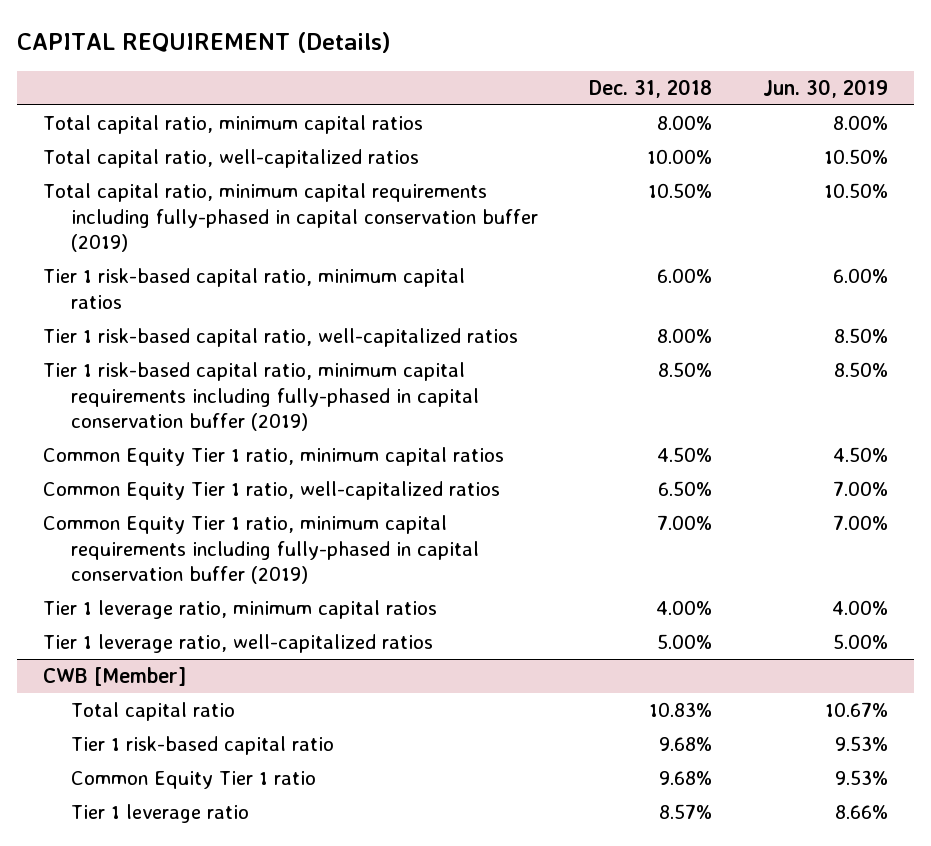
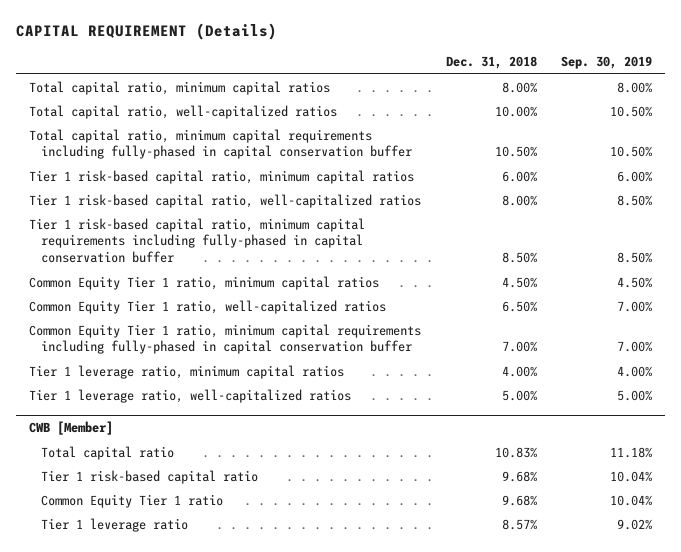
[763,79,889,99] Jun. 30, 2019 -> none
none -> [561,55,653,69] Sep. 30, 2019
[42,183,538,253] Total capital ratio, minimum capital requirements including fully-phased in capital conservation buffer (2019) -> [28,128,412,160] Total capital ratio, minimum capital requirements including fully-phased in capital conservation buffer
[42,362,479,432] Tier 1 risk-based capital ratio, minimum capital requirements including fully-phased in capital conservation buffer (2019) -> [28,217,365,263] Tier 1 risk-based capital ratio, minimum capital requirements including fully-phased in capital conservation buffer
[42,515,479,585] Common Equity Tier 1 ratio, minimum capital requirements including fully-phased in capital conservation buffer (2019) -> [28,323,421,355] Common Equity Tier 1 ratio, minimum capital requirements including fully-phased in capital conservation buffer

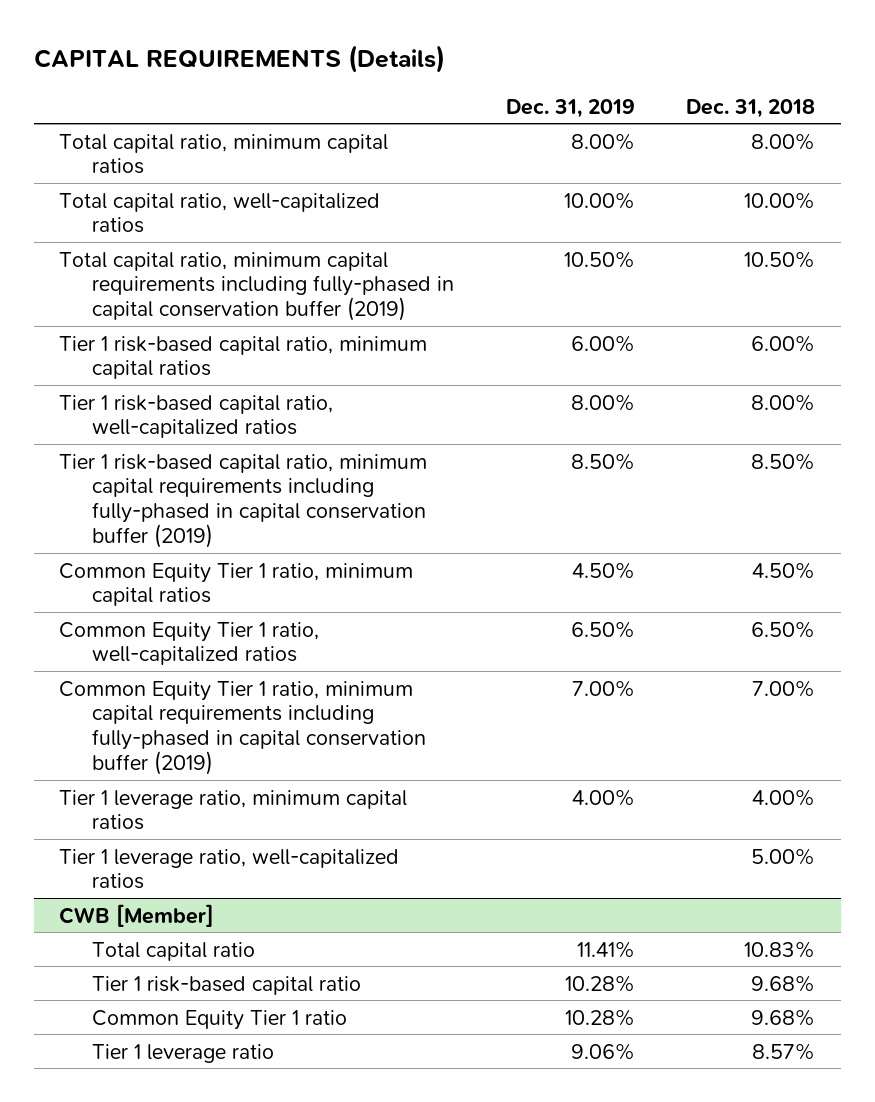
[16,23,278,41] CAPITAL REQUIREMENT (Details) -> [33,45,445,74] CAPITAL REQUIREMENTS (Details)
[561,55,653,69] Sep. 30, 2019 -> none
none -> [505,98,635,118] Dec. 31, 2019
[28,128,412,160] Total capital ratio, minimum capital requirements including fully-phased in capital conservation buffer -> [59,251,455,322] Total capital ratio, minimum capital requirements including fully-phased in capital conservation buffer (2019)
[28,217,365,263] Tier 1 risk-based capital ratio, minimum capital requirements including fully-phased in capital conservation buffer -> [59,453,428,549] Tier 1 risk-based capital ratio, minimum capital requirements including fully-phased in capital conservation buffer (2019)
[28,323,421,355] Common Equity Tier 1 ratio, minimum capital requirements including fully-phased in capital conservation buffer -> [59,680,427,776] Common Equity Tier 1 ratio, minimum capital requirements including fully-phased in capital conservation buffer (2019)

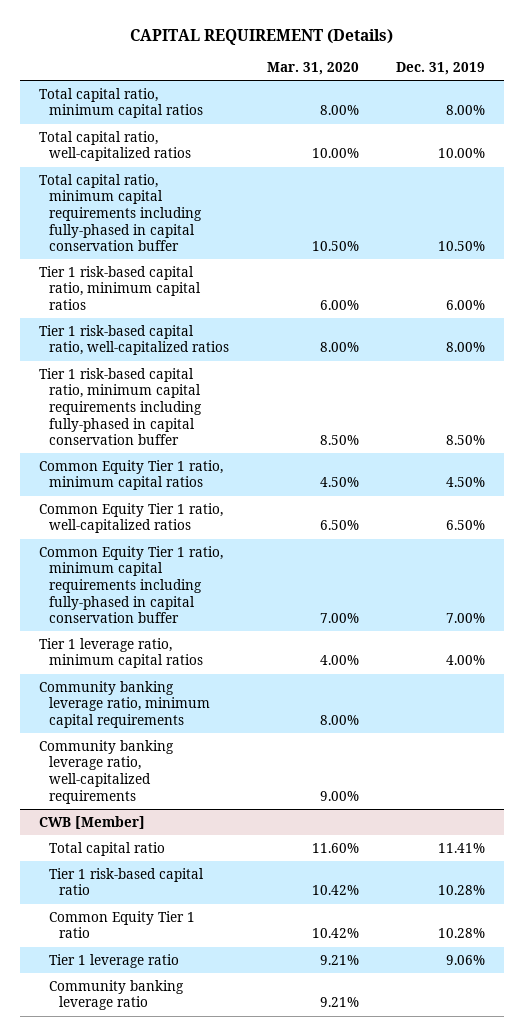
[33,45,445,74] CAPITAL REQUIREMENTS (Details) -> [130,28,394,45] CAPITAL REQUIREMENT (Details)
[686,98,816,118] Dec. 31, 2018 -> none
none -> [266,62,359,76] Mar. 31, 2020
[59,251,455,322] Total capital ratio, minimum capital requirements including fully-phased in capital conservation buffer (2019) -> [38,173,203,252] Total capital ratio, minimum capital requirements including fully-phased in capital conservation buffer
[59,453,428,549] Tier 1 risk-based capital ratio, minimum capital requirements including fully-phased in capital conservation buffer (2019) -> [38,367,203,446] Tier 1 risk-based capital ratio, minimum capital requirements including fully-phased in capital conservation buffer
[59,680,427,776] Common Equity Tier 1 ratio, minimum capital requirements including fully-phased in capital conservation buffer (2019) -> [38,545,223,624] Common Equity Tier 1 ratio, minimum capital requirements including fully-phased in capital conservation buffer
[59,848,400,890] Tier 1 leverage ratio, well-capitalized ratios -> none
none -> [38,680,211,729] Community banking leverage ratio, minimum capital requirements
none -> [38,739,174,804] Community banking leverage ratio, well-capitalized requirements
none -> [49,979,185,1011] Community banking leverage ratio

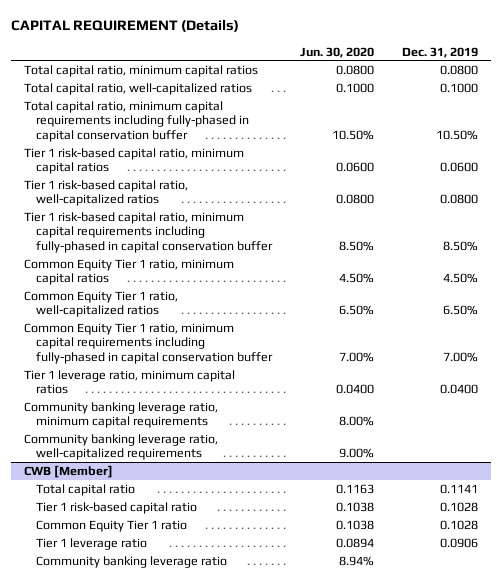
[266,62,359,76] Mar. 31, 2020 -> none
none -> [300,46,375,58] Jun. 30, 2020
[446,105,486,116] 8.00% -> [439,64,478,75] 0.0800
[438,148,486,159] 10.00% -> [439,82,478,93] 0.1000
[446,300,486,311] 6.00% -> [439,162,478,173] 0.0600
[446,342,486,353] 8.00% -> [439,194,478,205] 0.0800
[446,655,486,666] 4.00% -> [439,384,478,395] 0.0400
[438,842,486,853] 11.41% -> [439,483,478,494] 0.1141
[438,885,486,896] 10.28% -> [439,501,478,512] 0.1028
[438,928,486,939] 10.28% -> [439,519,478,530] 0.1028
[446,954,486,965] 9.06% -> [439,537,478,548] 0.0906

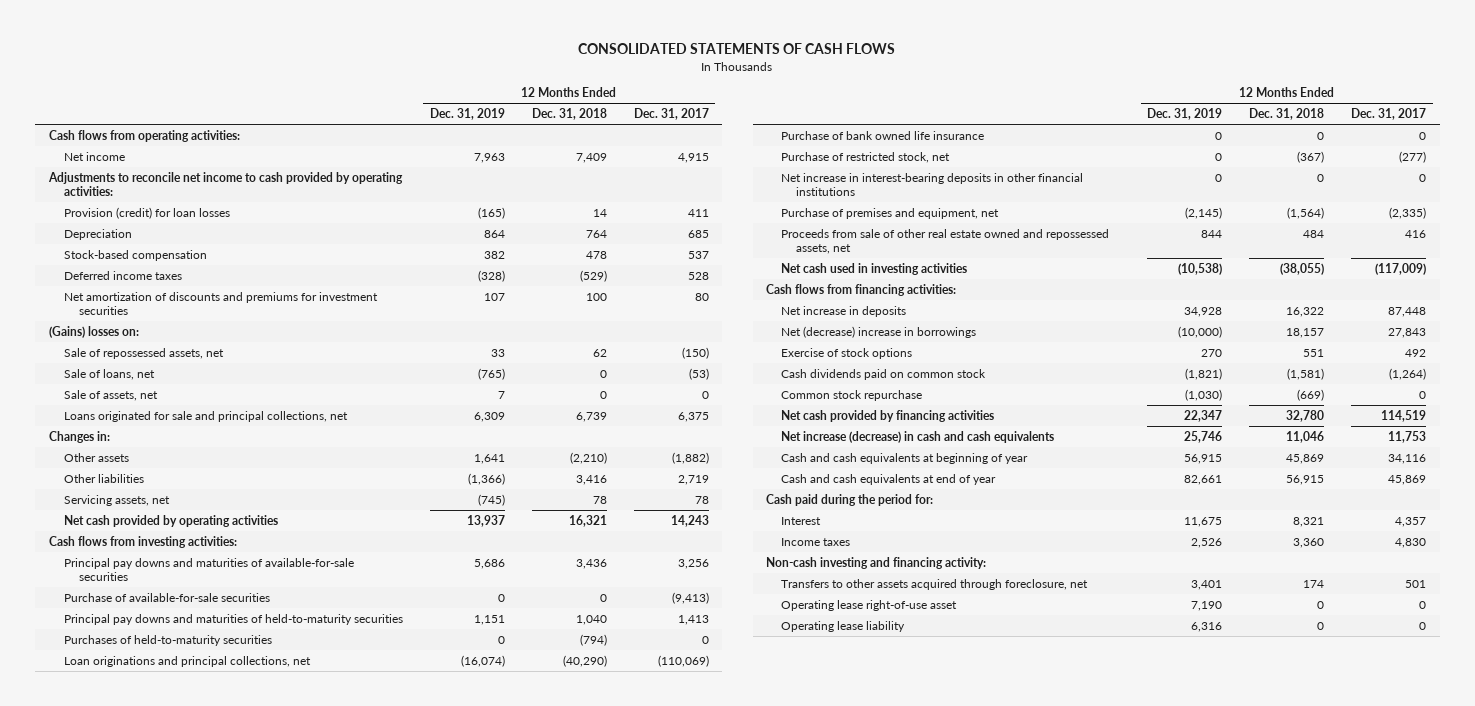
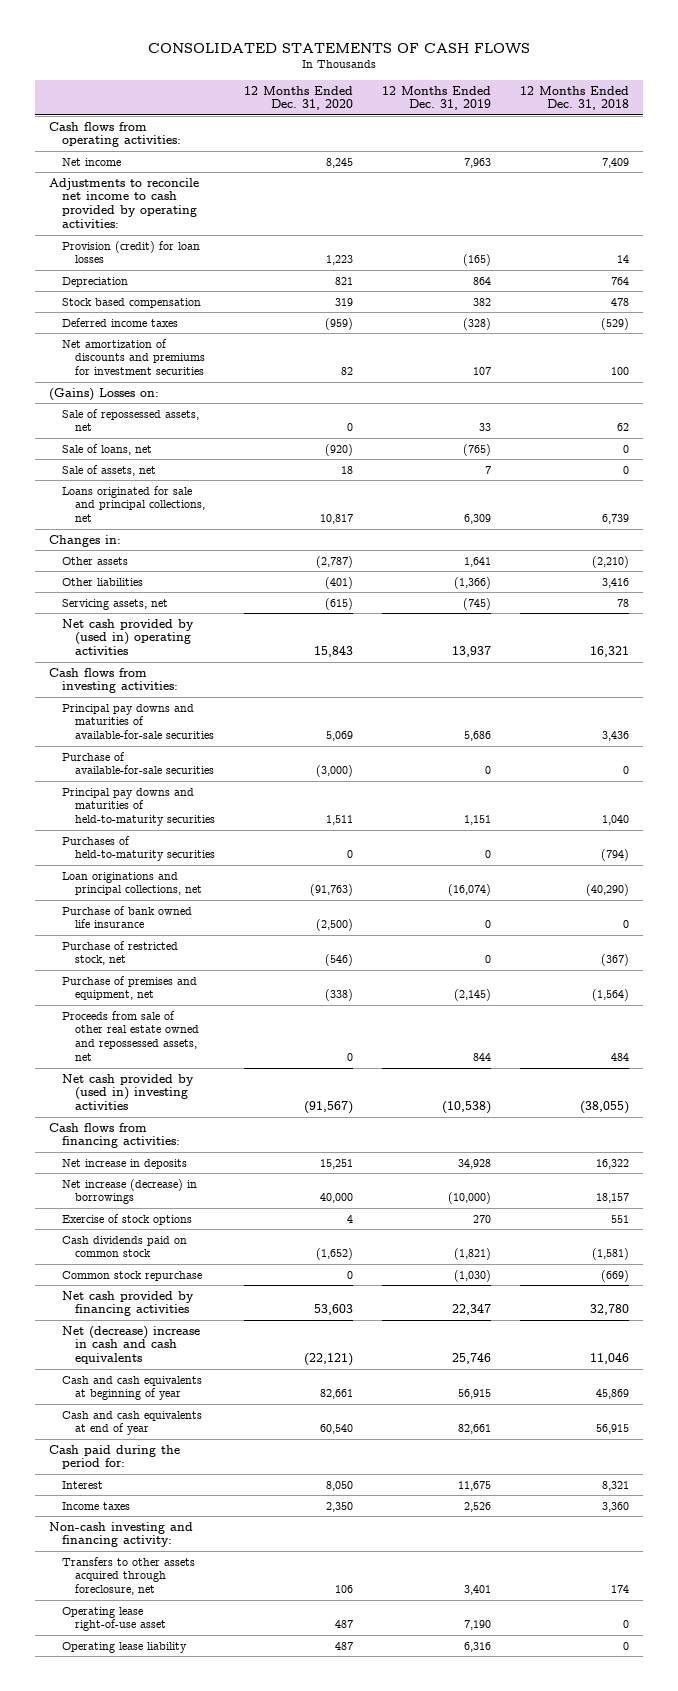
[633,108,709,121] Dec. 31, 2017 -> none
none -> [243,85,353,111] 12 Months Ended Dec. 31, 2020
[63,249,207,261] Stock-based compensation -> [61,297,201,308] Stock based compensation
[48,325,139,338] (Gains) losses on: -> [49,387,160,401] (Gains) Losses on:
[63,514,278,527] Net cash provided by operating activities -> [61,618,194,656] Net cash provided by (used in) operating activities
[781,172,1084,197] Net increase in interest-bearing deposits in other financial institutions -> none
[781,262,968,275] Net cash used in investing activities -> [61,1073,194,1111] Net cash provided by (used in) investing activities
[781,325,977,338] Net (decrease) increase in borrowings -> [61,1178,197,1205] Net increase (decrease) in borrowings
[781,430,1055,443] Net increase (decrease) in cash and cash equivalents -> [61,1325,200,1365] Net (decrease) increase in cash and cash equivalents

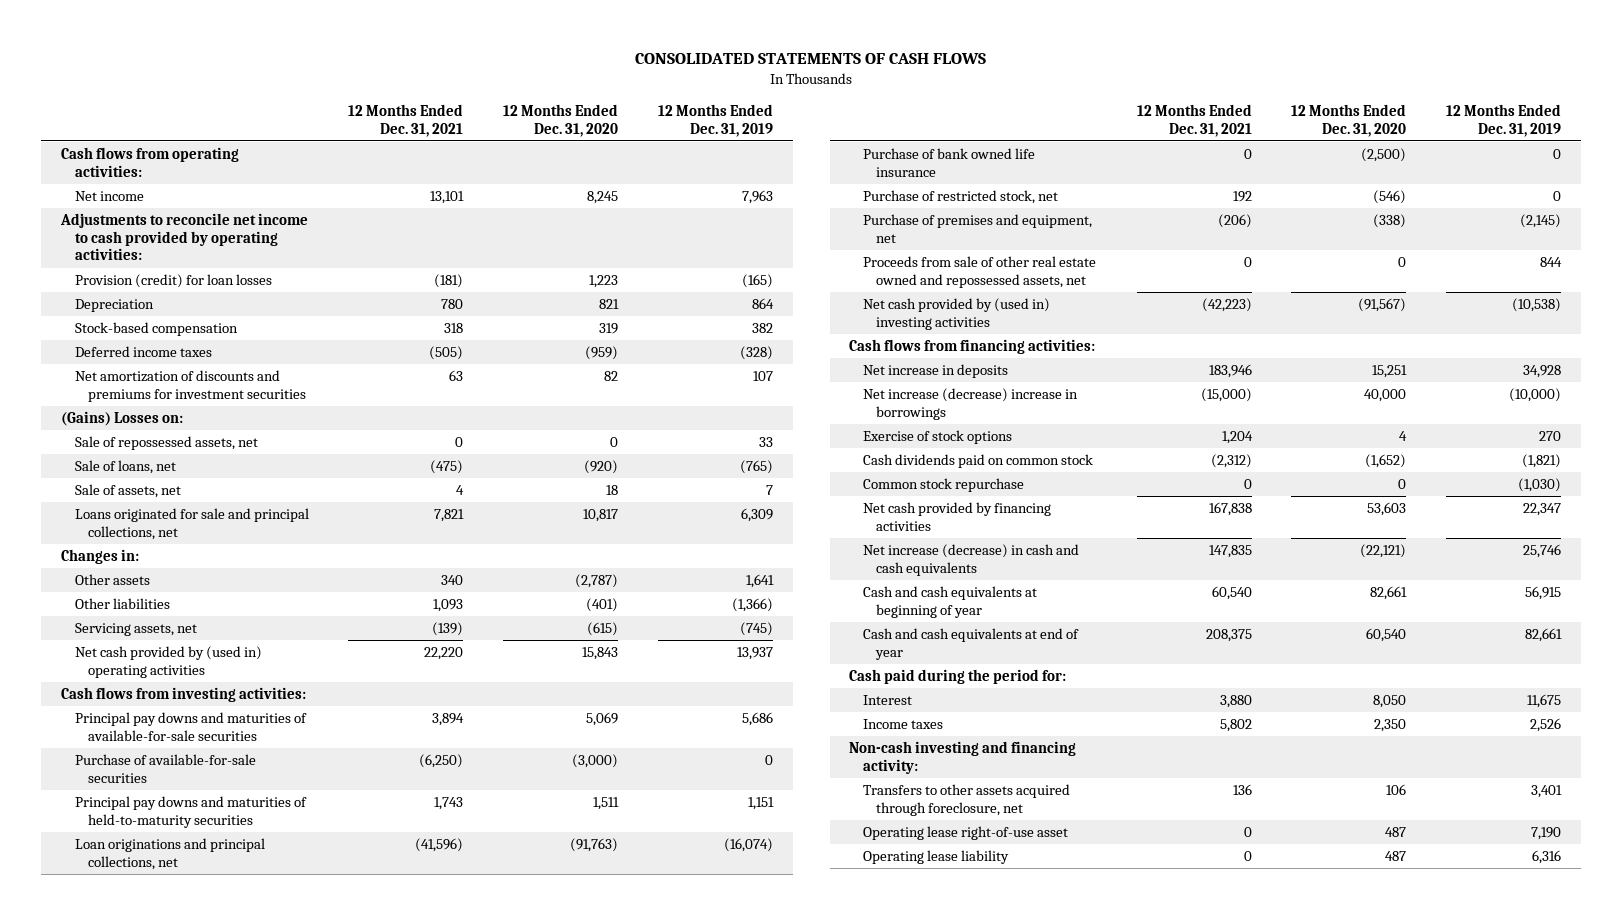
[519,85,629,111] 12 Months Ended Dec. 31, 2018 -> none
none -> [348,104,464,137] 12 Months Ended Dec. 31, 2021
[61,297,201,308] Stock based compensation -> [74,322,238,337] Stock-based compensation
[61,835,215,862] Purchases of held-to-maturity securities -> none
[61,1178,197,1205] Net increase (decrease) in borrowings -> [862,388,1078,420] Net increase (decrease) increase in borrowings
[61,1325,200,1365] Net (decrease) increase in cash and cash equivalents -> [862,544,1079,576] Net increase (decrease) in cash and cash equivalents

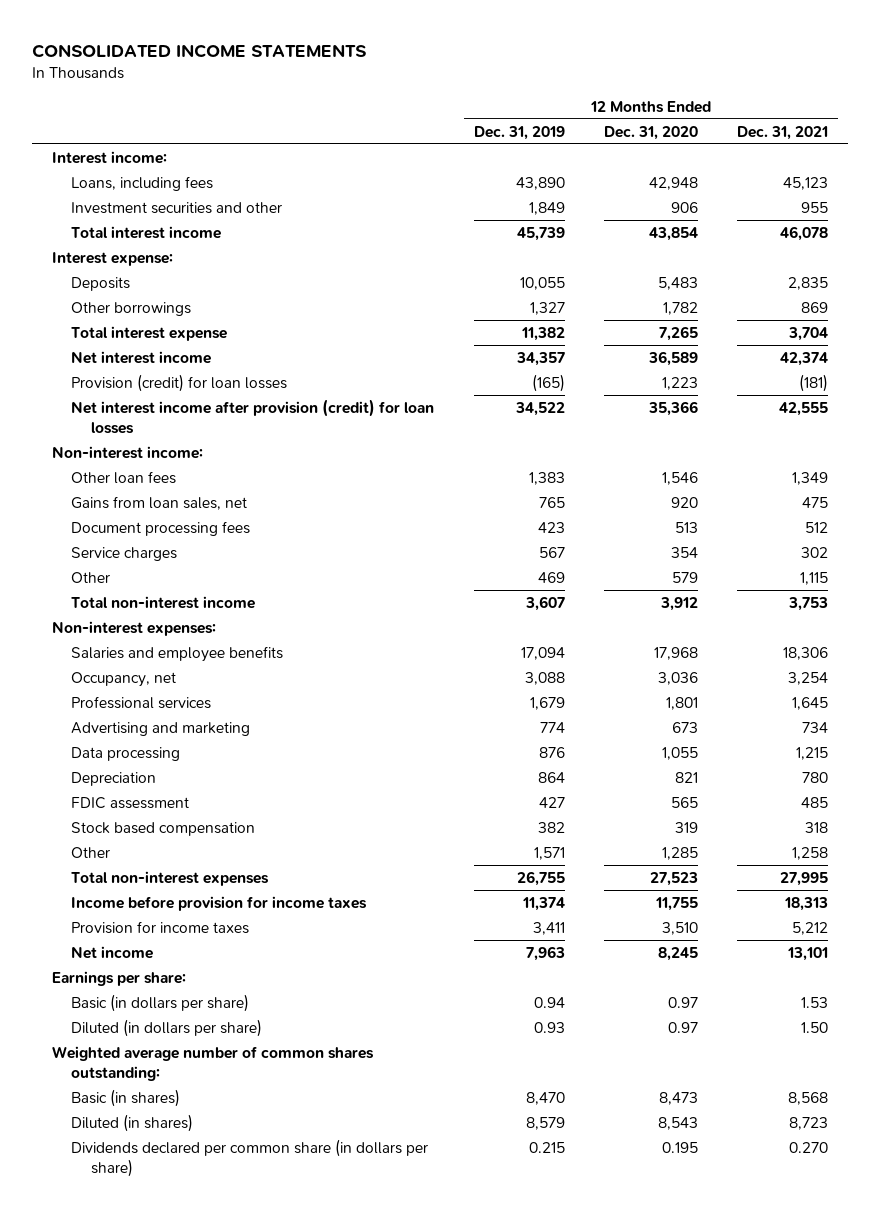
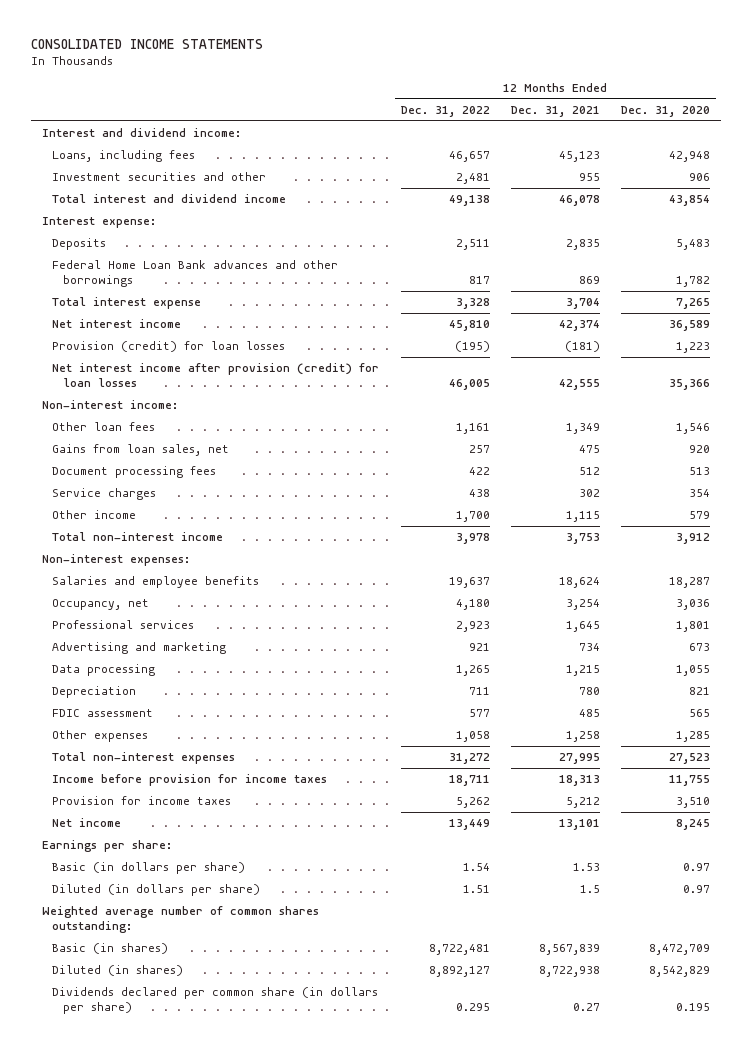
[473,125,565,140] Dec. 31, 2019 -> none
none -> [400,105,490,117] Dec. 31, 2022
[52,150,168,164] Interest income: -> [41,127,241,137] Interest and dividend income:
[71,225,222,239] Total interest income -> [52,193,287,203] Total interest and dividend income
[71,301,192,316] Other borrowings -> [52,259,339,287] Federal Home Loan Bank advances and other borrowings
[71,571,111,583] Other -> [52,509,137,519] Other income
[654,646,699,660] 17,968 -> [669,576,711,588] 18,287
[783,646,829,660] 18,306 -> [558,576,600,588] 18,624
[71,821,256,836] Stock based compensation -> none
[71,846,111,858] Other -> [52,729,149,742] Other expenses
[801,1021,829,1033] 1.50 -> [579,884,600,893] 1.5
[659,1091,699,1105] 8,473 -> [649,943,711,955] 8,472,709
[788,1091,829,1105] 8,568 -> [538,943,600,955] 8,567,839
[658,1116,699,1130] 8,543 -> [649,965,711,977] 8,542,829
[789,1116,829,1130] 8,723 -> [538,965,600,977] 8,722,938
[789,1141,829,1153] 0.270 -> [572,1002,600,1011] 0.27

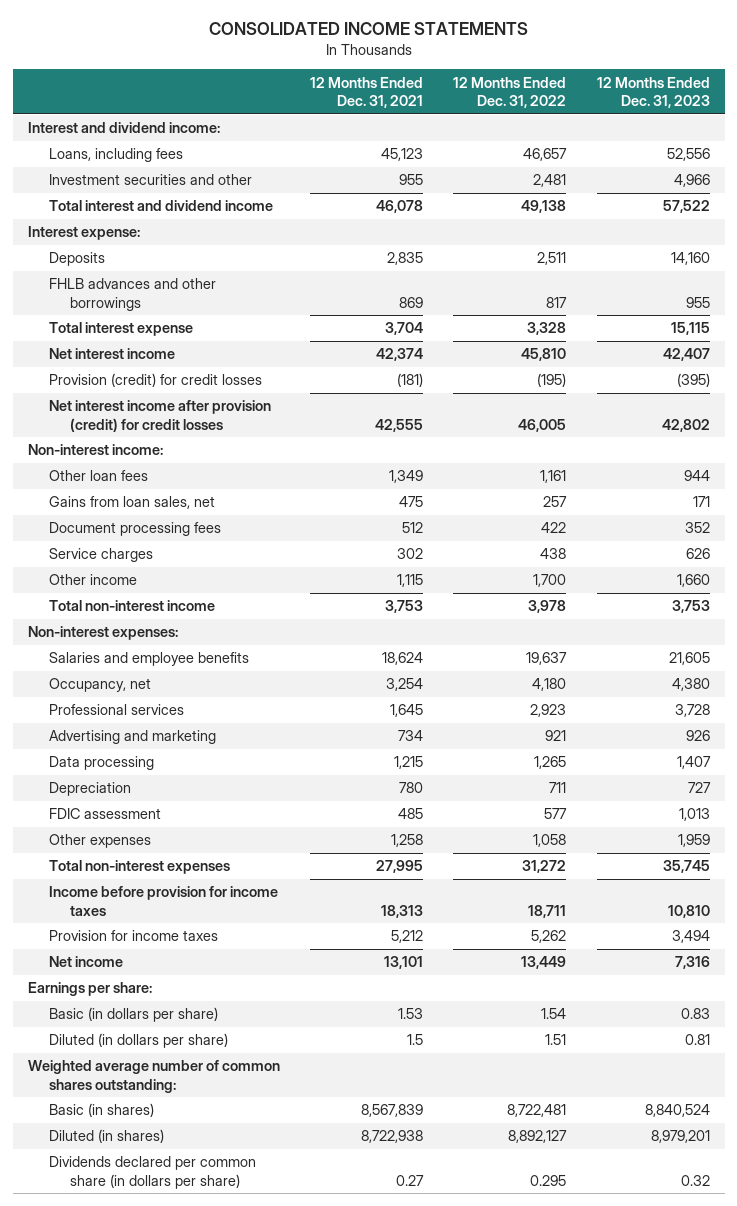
[621,105,711,117] Dec. 31, 2020 -> none
none -> [596,76,710,109] 12 Months Ended Dec. 31, 2023
[52,259,339,287] Federal Home Loan Bank advances and other borrowings -> [49,278,217,311] FHLB advances and other borrowings
[52,340,286,352] Provision (credit) for loan losses -> [49,373,263,388] Provision (credit) for credit losses
[52,362,380,387] Net interest income after provision (credit) for loan losses -> [49,400,272,432] Net interest income after provision (credit) for credit losses

